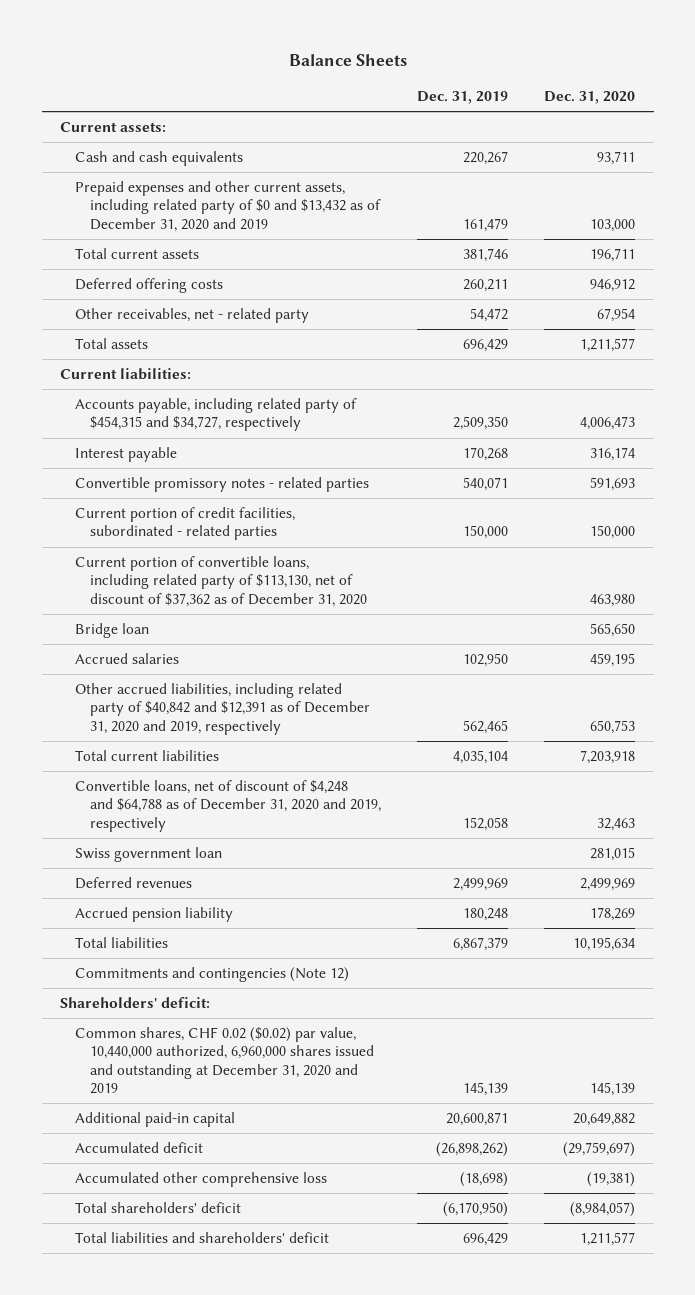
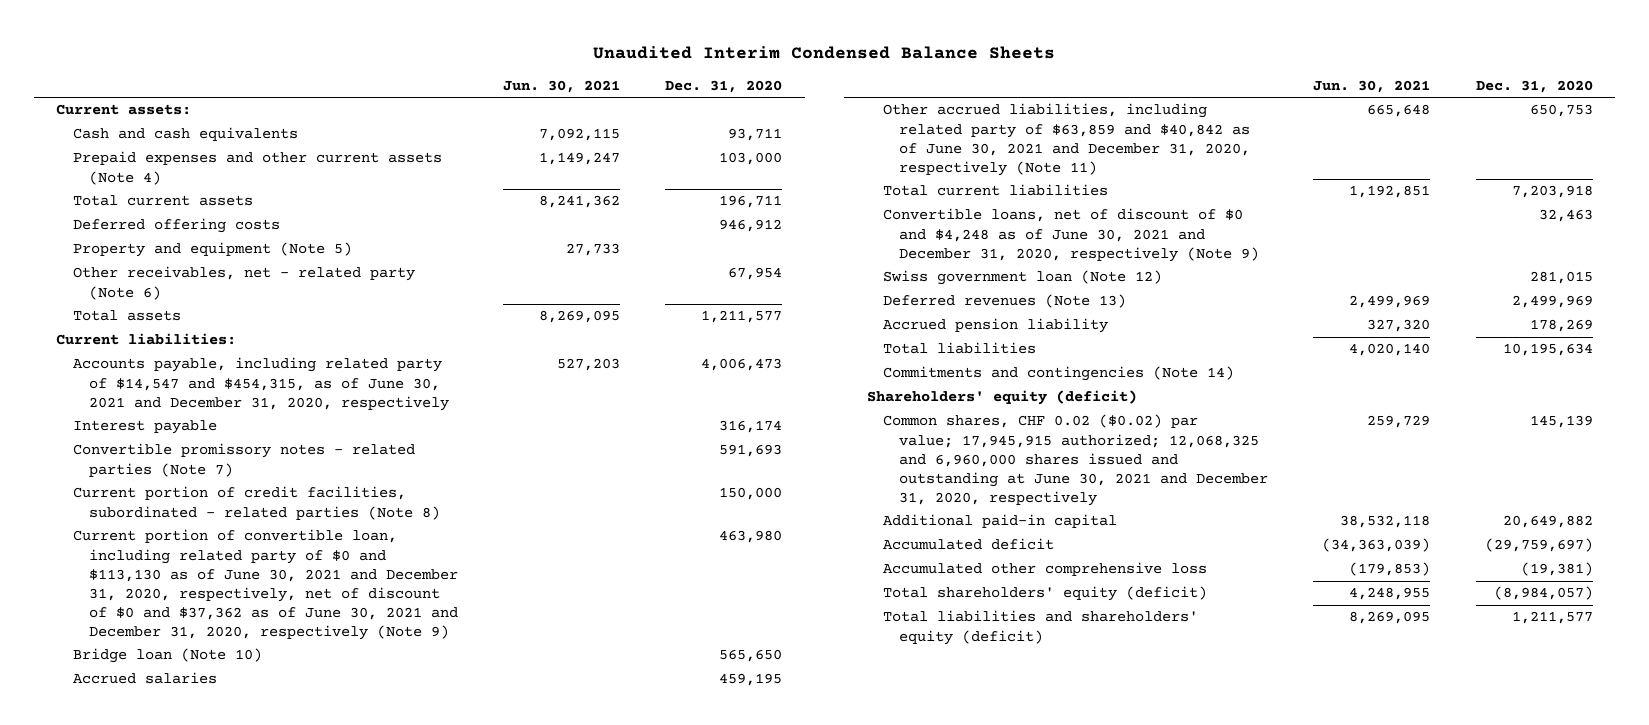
[288,53,407,66] Balance Sheets -> [593,45,1056,59] Unaudited Interim Condensed Balance Sheets
[417,91,509,105] Dec. 31, 2019 -> none
none -> [503,79,621,93] Jun. 30, 2021
[74,181,381,232] Prepaid expenses and other current assets, including related party of $0 and $13,432 as of December 31, 2020 and 2019 -> [72,151,442,185] Prepaid expenses and other current assets (Note 4)
none -> [72,242,352,258] Property and equipment (Note 5)
[74,308,309,324] Other receivables, net - related party -> [72,266,415,300] Other receivables, net - related party (Note 6)
[74,398,357,432] Accounts payable, including related party of $454,315 and $34,727, respectively -> [72,357,449,411] Accounts payable, including related party of $14,547 and $454,315, as of June 30, 2021 and December 31, 2020, respectively
[74,477,369,493] Convertible promissory notes - related parties -> [72,443,415,477] Convertible promissory notes - related parties (Note 7)
[74,507,295,541] Current portion of credit facilities, subordinated - related parties -> [72,486,440,520] Current portion of credit facilities, subordinated - related parties (Note 8)
[74,556,367,607] Current portion of convertible loans, including related party of $113,130, net of discount of $37,362 as of December 31, 2020 -> [72,529,458,641] Current portion of convertible loan, including related party of $0 and $113,130 as of June 30, 2021 and December 31, 2020, respectively, net of discount of $0 and $37,362 as of June 30, 2021 and December 31, 2020, respectively (Note 9)
[74,623,149,639] Bridge loan -> [72,648,262,664] Bridge loan (Note 10)
[74,683,370,735] Other accrued liabilities, including related party of $40,842 and $12,391 as of December 31, 2020 and 2019, respectively -> [882,103,1251,176] Other accrued liabilities, including related party of $63,859 and $40,842 as of June 30, 2021 and December 31, 2020, respectively (Note 11)
[74,780,381,832] Convertible loans, net of discount of $4,248 and $64,788 as of December 31, 2020 and 2019, respectively -> [882,208,1260,262] Convertible loans, net of discount of $0 and $4,248 as of June 30, 2021 and December 31, 2020, respectively (Note 9)
[74,847,222,863] Swiss government loan -> [882,270,1162,286] Swiss government loan (Note 12)
[74,877,192,890] Deferred revenues -> [882,294,1126,309] Deferred revenues (Note 13)
[74,967,349,983] Commitments and contingencies (Note 12) -> [882,366,1234,382] Commitments and contingencies (Note 14)
[59,997,210,1009] Shareholders' deficit: -> [866,390,1137,406] Shareholders' equity (deficit)
[74,1027,374,1094] Common shares, CHF 0.02 ($0.02) par value, 10,440,000 authorized, 6,960,000 shares issued and outstanding at December 31, 2020 and 2019 -> [882,414,1269,507] Common shares, CHF 0.02 ($0.02) par value; 17,945,915 authorized; 12,068,325 and 6,960,000 shares issued and outstanding at June 30, 2021 and December 31, 2020, respectively
[74,1202,241,1214] Total shareholders' deficit -> [882,586,1207,602] Total shareholders' equity (deficit)
[74,1232,329,1244] Total liabilities and shareholders' deficit -> [882,610,1198,645] Total liabilities and shareholders' equity (deficit)

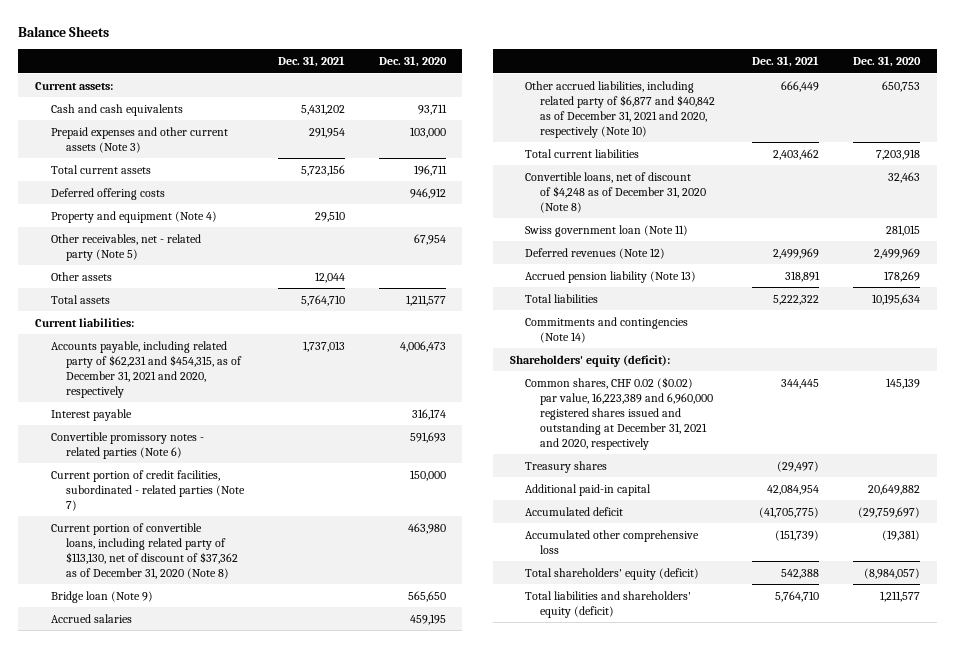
[593,45,1056,59] Unaudited Interim Condensed Balance Sheets -> [18,26,110,38] Balance Sheets
[503,79,621,93] Jun. 30, 2021 -> none
none -> [277,56,345,68] Dec. 31, 2021
[72,151,442,185] Prepaid expenses and other current assets (Note 4) -> [50,126,228,153] Prepaid expenses and other current assets (Note 3)
[72,242,352,258] Property and equipment (Note 5) -> [50,210,217,223] Property and equipment (Note 4)
[72,266,415,300] Other receivables, net - related party (Note 6) -> [50,233,201,261] Other receivables, net - related party (Note 5)
none -> [50,271,112,281] Other assets
[72,357,449,411] Accounts payable, including related party of $14,547 and $454,315, as of June 30, 2021 and December 31, 2020, respectively -> [50,340,243,398] Accounts payable, including related party of $62,231 and $454,315, as of December 31, 2021 and 2020, respectively
[72,443,415,477] Convertible promissory notes - related parties (Note 7) -> [50,431,204,459] Convertible promissory notes - related parties (Note 6)
[72,486,440,520] Current portion of credit facilities, subordinated - related parties (Note 8) -> [50,469,246,511] Current portion of credit facilities, subordinated - related parties (Note 7)
[72,529,458,641] Current portion of convertible loan, including related party of $0 and $113,130 as of June 30, 2021 and December 31, 2020, respectively, net of discount of $0 and $37,362 as of June 30, 2021 and December 31, 2020, respectively (Note 9) -> [50,522,239,579] Current portion of convertible loans, including related party of $113,130, net of discount of $37,362 as of December 31, 2020 (Note 8)
[72,648,262,664] Bridge loan (Note 10) -> [50,590,153,603] Bridge loan (Note 9)
[882,103,1251,176] Other accrued liabilities, including related party of $63,859 and $40,842 as of June 30, 2021 and December 31, 2020, respectively (Note 11) -> [525,80,716,138] Other accrued liabilities, including related party of $6,877 and $40,842 as of December 31, 2021 and 2020, respectively (Note 10)
[882,208,1260,262] Convertible loans, net of discount of $0 and $4,248 as of June 30, 2021 and December 31, 2020, respectively (Note 9) -> [525,171,707,213] Convertible loans, net of discount of $4,248 as of December 31, 2020 (Note 8)
[882,270,1162,286] Swiss government loan (Note 12) -> [525,224,689,237] Swiss government loan (Note 11)
[882,294,1126,309] Deferred revenues (Note 13) -> [525,247,666,259] Deferred revenues (Note 12)
[882,318,1108,334] Accrued pension liability -> [525,270,697,283] Accrued pension liability (Note 13)
[866,390,1137,406] Shareholders' equity (deficit) -> [509,354,670,367] Shareholders' equity (deficit):
[882,414,1269,507] Common shares, CHF 0.02 ($0.02) par value; 17,945,915 authorized; 12,068,325 and 6,960,000 shares issued and outstanding at June 30, 2021 and December 31, 2020, respectively -> [525,376,714,450] Common shares, CHF 0.02 ($0.02) par value, 16,223,389 and 6,960,000 registered shares issued and outstanding at December 31, 2021 and 2020, respectively
none -> [525,460,608,473] Treasury shares

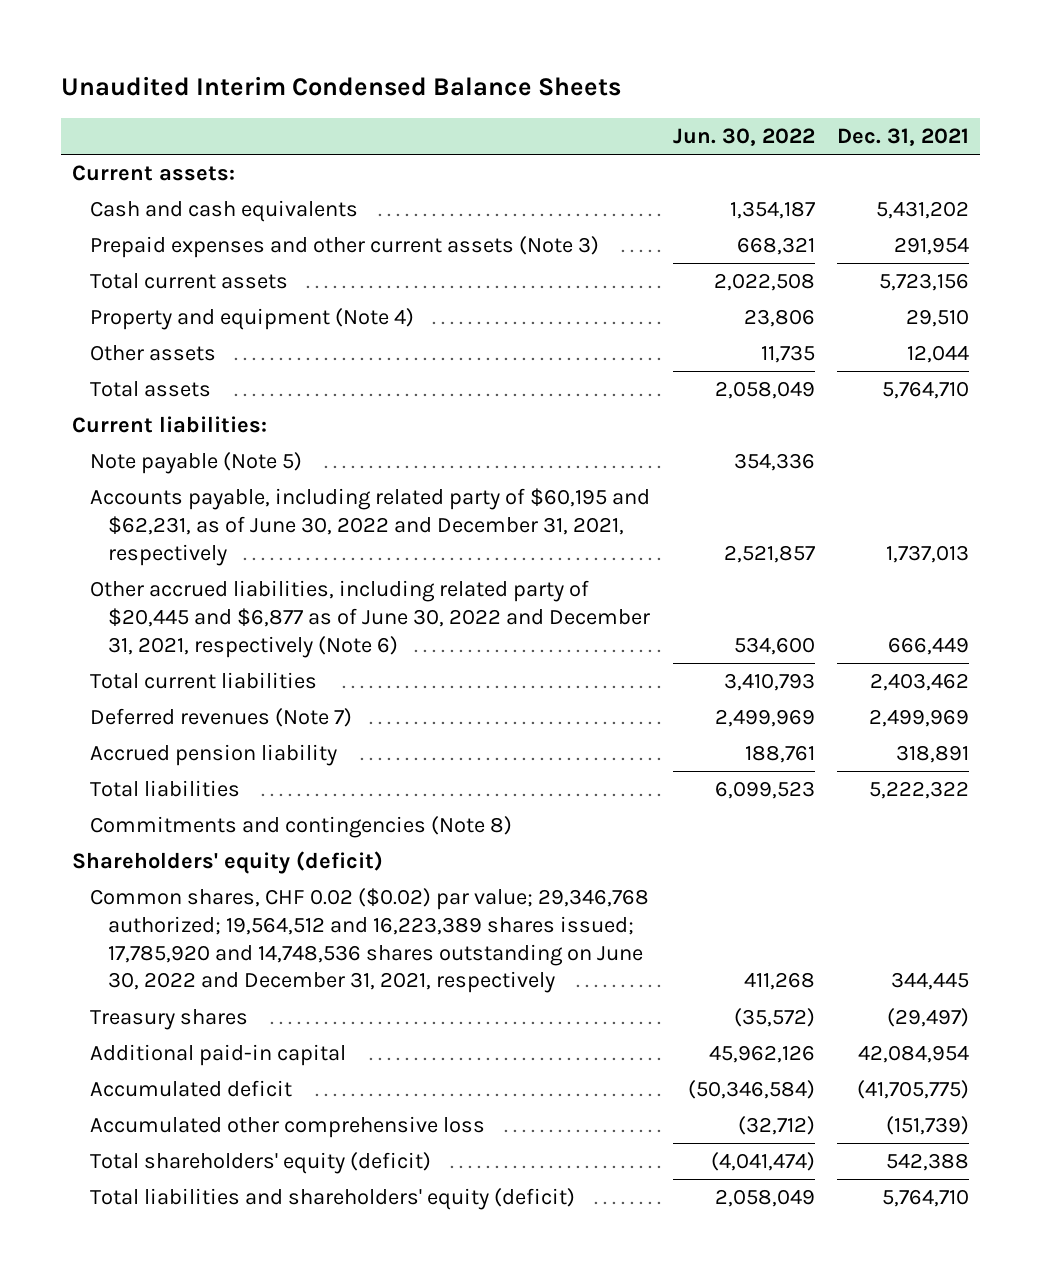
[18,26,110,38] Balance Sheets -> [61,76,622,97] Unaudited Interim Condensed Balance Sheets
[378,56,447,68] Dec. 31, 2020 -> none
none -> [672,127,815,146] Jun. 30, 2022
[50,187,165,200] Deferred offering costs -> none
[50,233,201,261] Other receivables, net - related party (Note 5) -> none
[50,408,132,421] Interest payable -> none
[50,431,204,459] Convertible promissory notes - related parties (Note 6) -> none
[50,469,246,511] Current portion of credit facilities, subordinated - related parties (Note 7) -> none
[50,522,239,579] Current portion of convertible loans, including related party of $113,130, net of discount of $37,362 as of December 31, 2020 (Note 8) -> none
[50,590,153,603] Bridge loan (Note 9) -> none
[50,613,132,623] Accrued salaries -> none
none -> [90,452,303,475] Note payable (Note 5)
[50,340,243,398] Accounts payable, including related party of $62,231 and $454,315, as of December 31, 2021 and 2020, respectively -> [90,488,651,566] Accounts payable, including related party of $60,195 and $62,231, as of June 30, 2022 and December 31, 2021, respectively
[525,80,716,138] Other accrued liabilities, including related party of $6,877 and $40,842 as of December 31, 2021 and 2020, respectively (Note 10) -> [90,580,651,658] Other accrued liabilities, including related party of $20,445 and $6,877 as of June 30, 2022 and December 31, 2021, respectively (Note 6)
[525,171,707,213] Convertible loans, net of discount of $4,248 as of December 31, 2020 (Note 8) -> none
[525,224,689,237] Swiss government loan (Note 11) -> none
[525,247,666,259] Deferred revenues (Note 12) -> [90,708,353,728] Deferred revenues (Note 7)
[525,270,697,283] Accrued pension liability (Note 13) -> [90,744,338,767] Accrued pension liability
[525,316,689,343] Commitments and contingencies (Note 14) -> [90,816,513,839] Commitments and contingencies (Note 8)
[509,354,670,367] Shareholders' equity (deficit): -> [72,851,384,875] Shareholders' equity (deficit)
[525,376,714,450] Common shares, CHF 0.02 ($0.02) par value, 16,223,389 and 6,960,000 registered shares issued and outstanding at December 31, 2021 and 2020, respectively -> [90,888,650,994] Common shares, CHF 0.02 ($0.02) par value; 29,346,768 authorized; 19,564,512 and 16,223,389 shares issued; 17,785,920 and 14,748,536 shares outstanding on June 30, 2022 and December 31, 2021, respectively

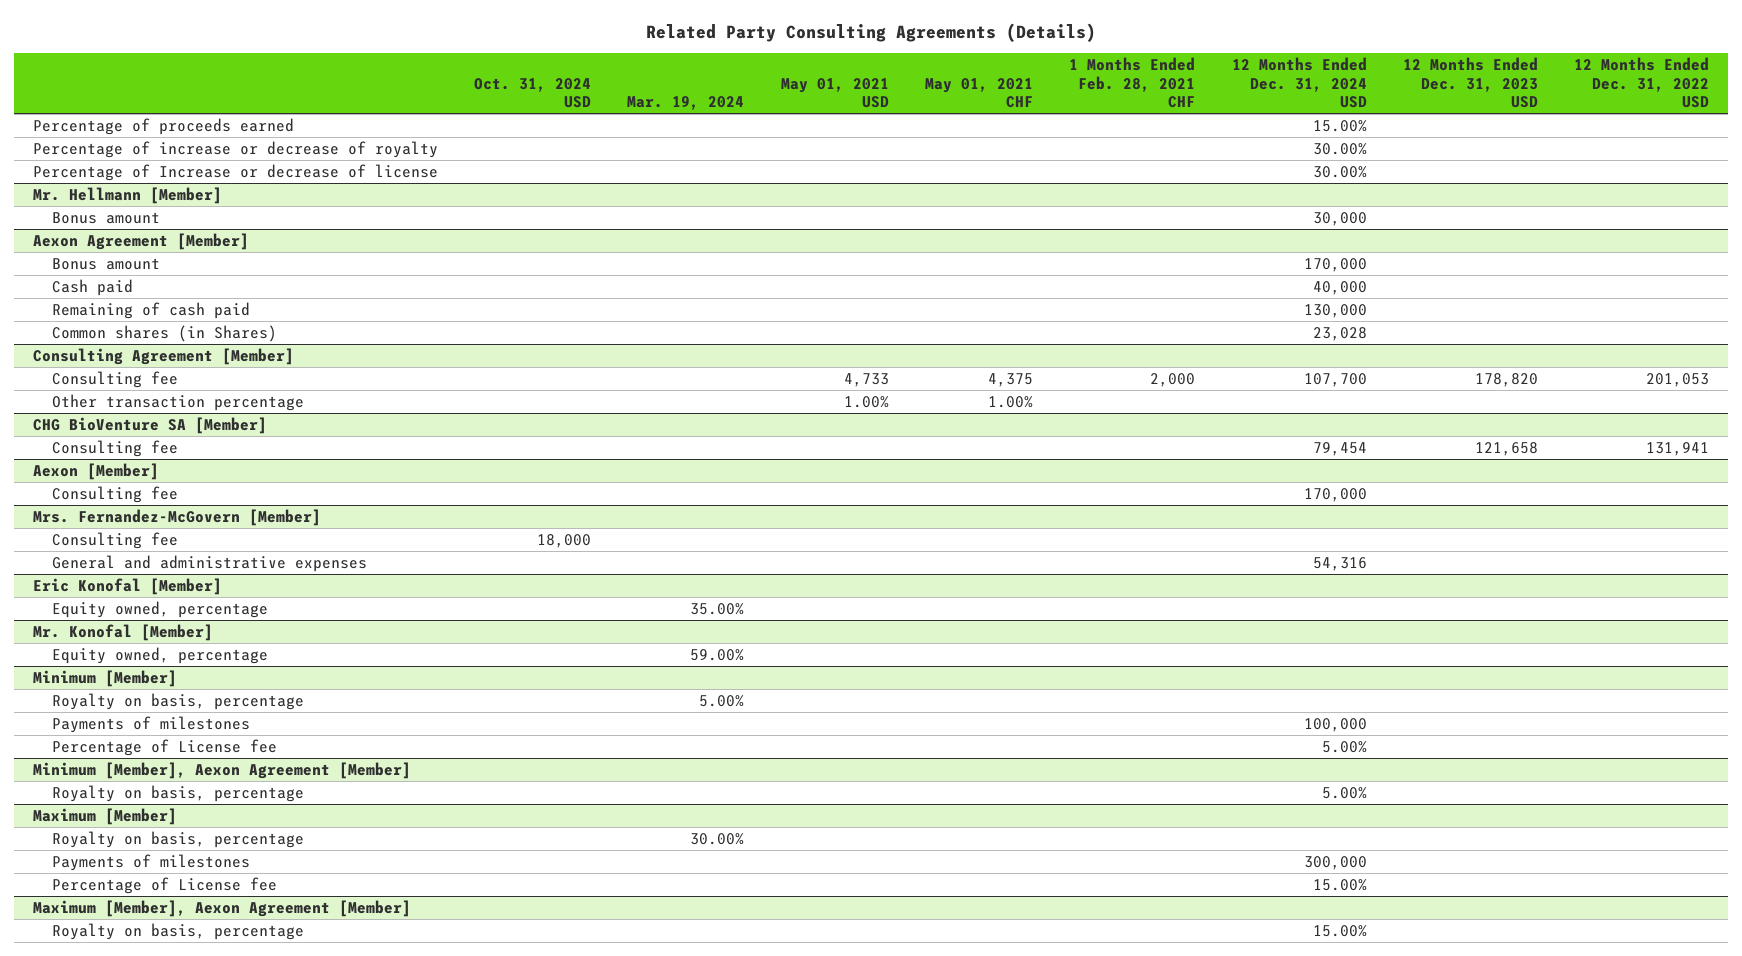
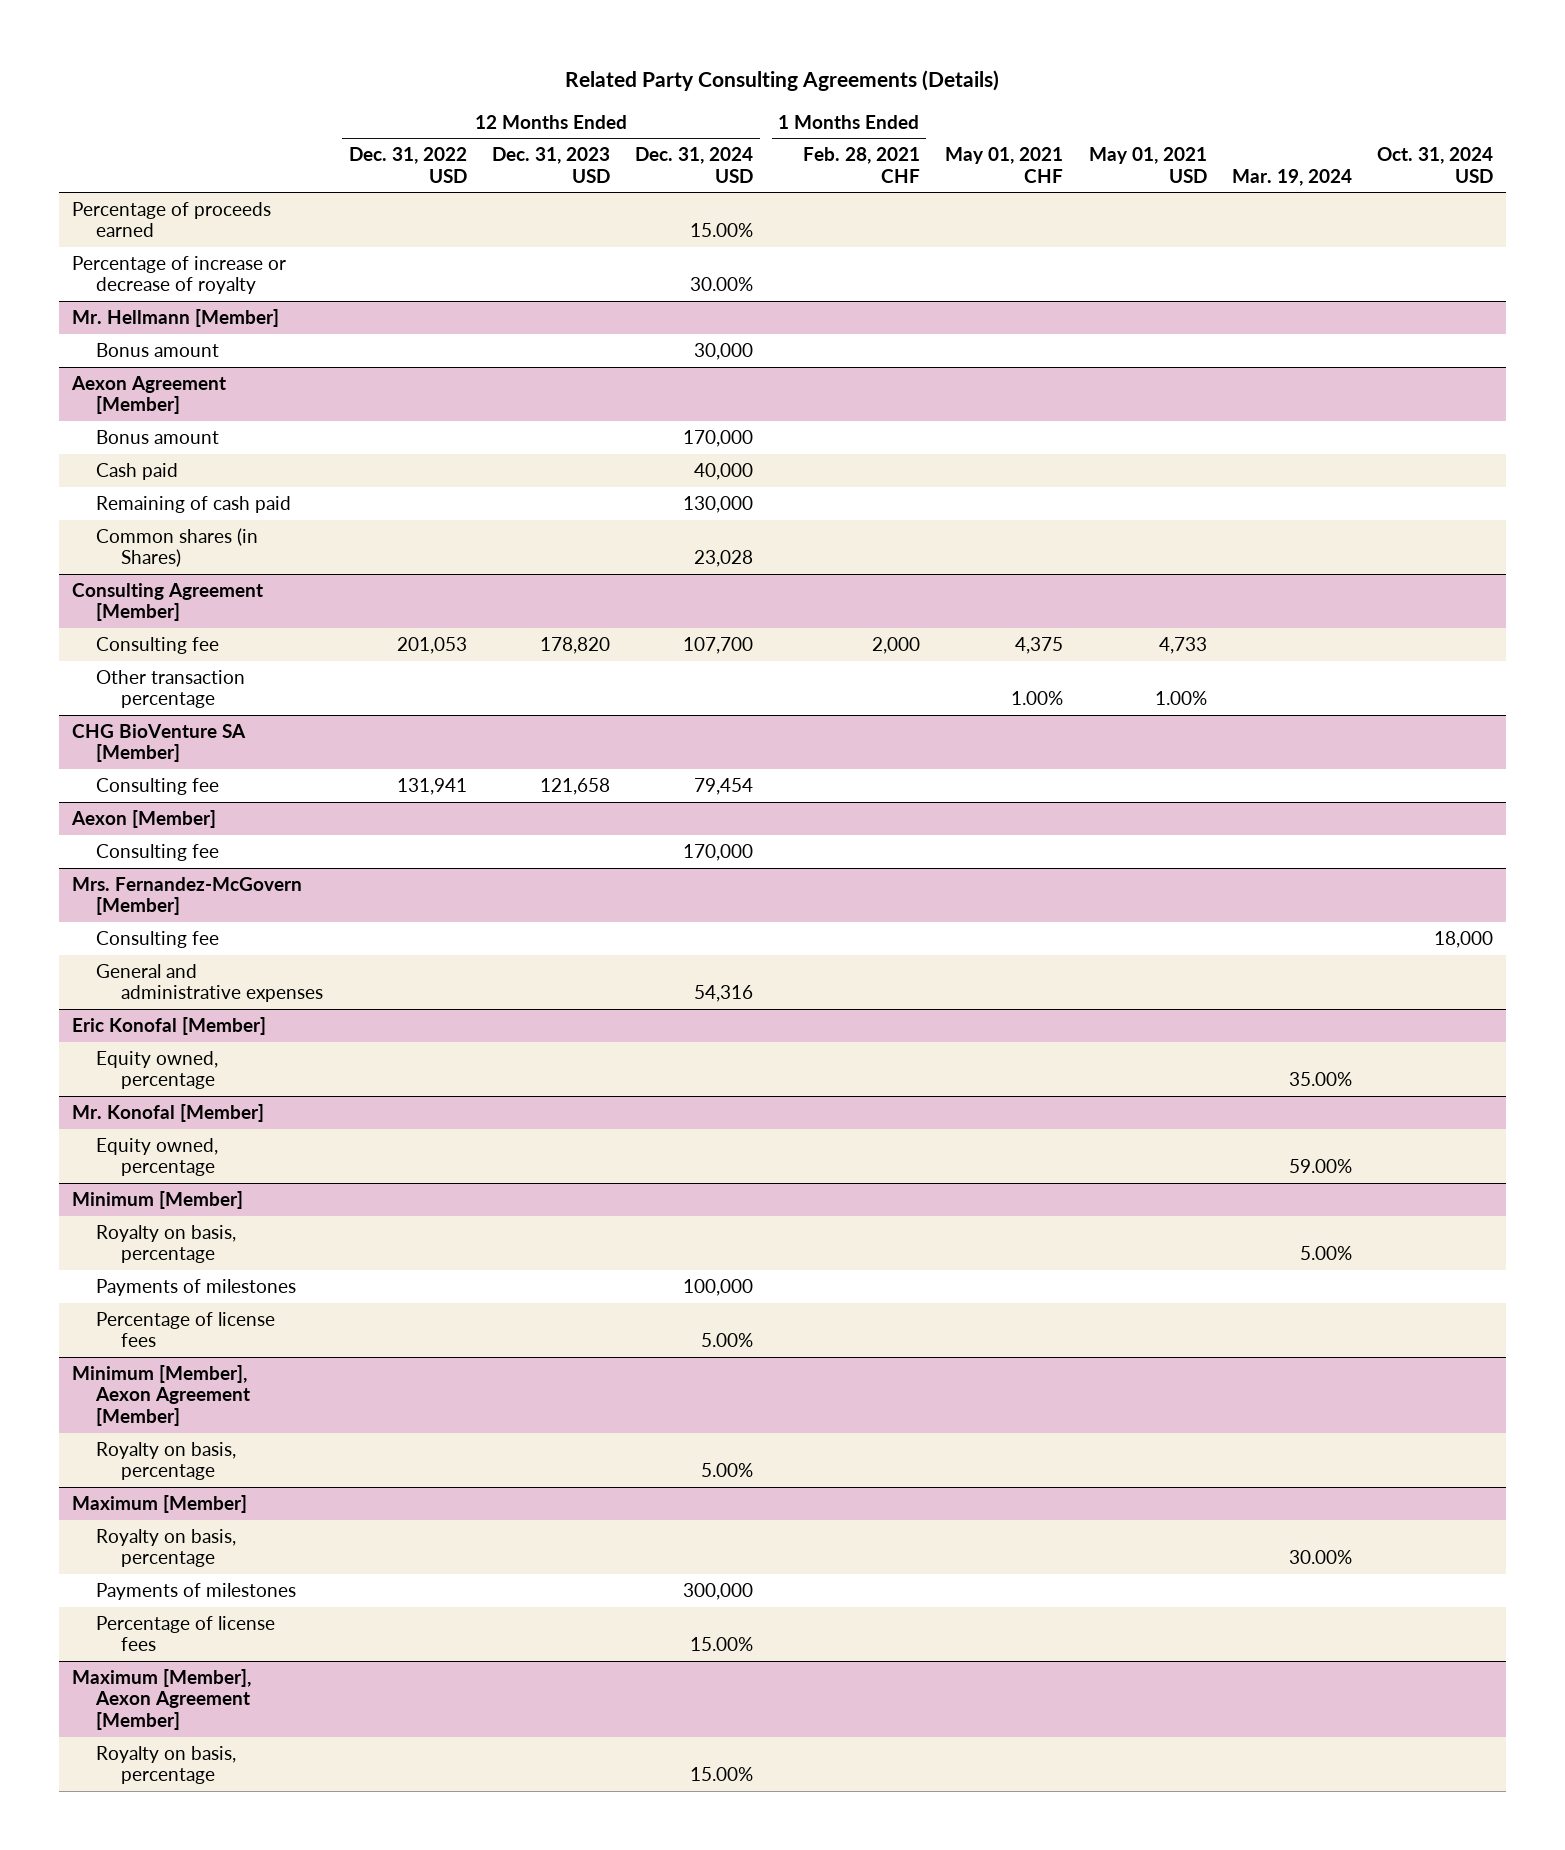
[32,163,438,181] Percentage of Increase or decrease of license -> none
[51,738,277,756] Percentage of License fee -> [96,1311,276,1348] Percentage of license fees
[51,876,277,894] Percentage of License fee -> [96,1615,276,1652] Percentage of license fees

